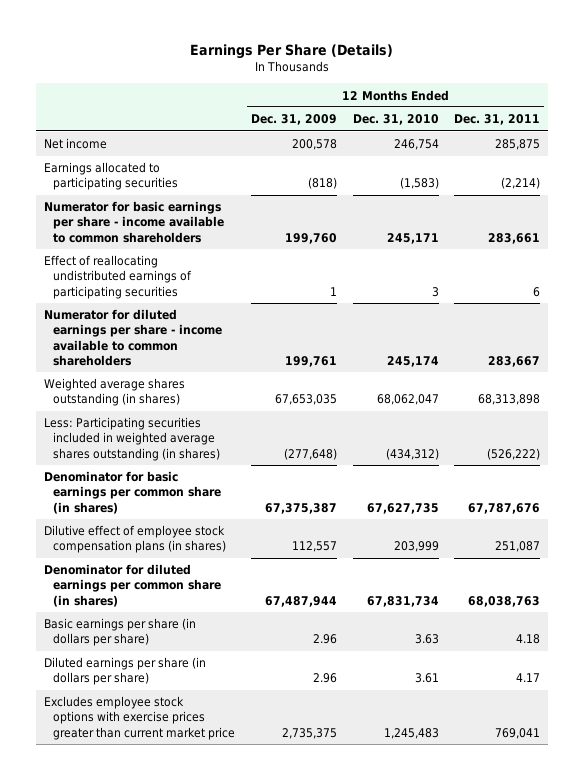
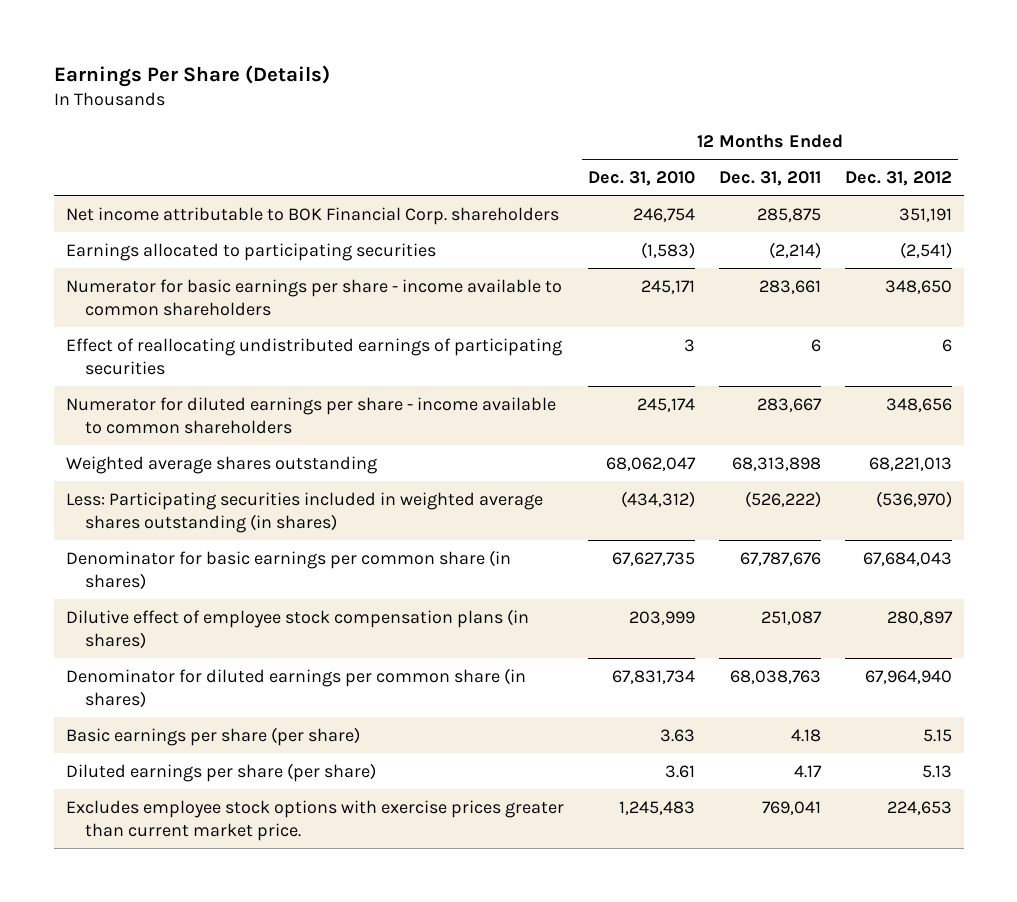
[251,114,338,126] Dec. 31, 2009 -> none
none -> [844,170,952,186] Dec. 31, 2012
[43,138,107,150] Net income -> [65,206,559,225] Net income attributable to BOK Financial Corp. shareholders
[43,378,185,407] Weighted average shares outstanding (in shares) -> [65,455,377,474] Weighted average shares outstanding
[43,618,196,647] Basic earnings per share (in dollars per share) -> [65,726,360,746] Basic earnings per share (per share)
[43,657,206,686] Diluted earnings per share (in dollars per share) -> [65,762,376,782] Diluted earnings per share (per share)
[43,696,236,740] Excludes employee stock options with exercise prices greater than current market price -> [65,799,564,841] Excludes employee stock options with exercise prices greater than current market price.

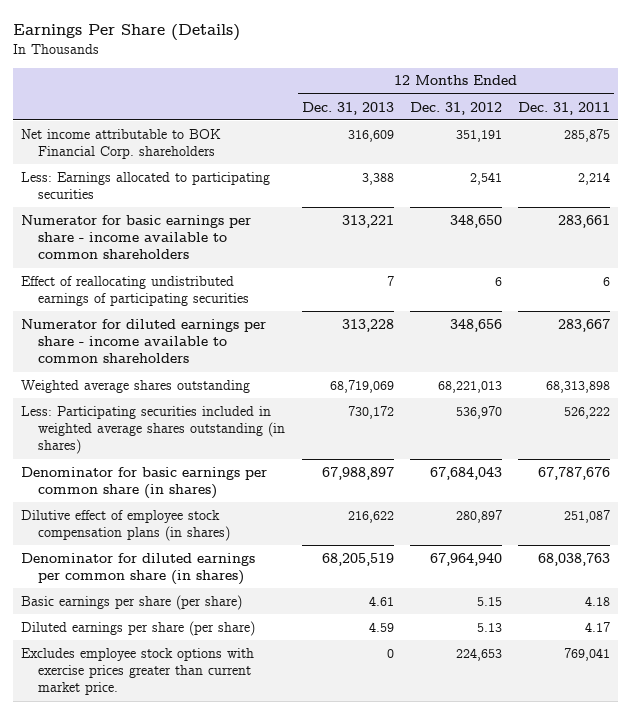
[587,170,695,186] Dec. 31, 2010 -> none
none -> [301,101,394,115] Dec. 31, 2013
[65,242,436,261] Earnings allocated to participating securities -> [21,171,271,200] Less: Earnings allocated to participating securities
[768,241,821,259] (2,214) -> [578,171,611,185] 2,214
[899,241,952,259] (2,541) -> [469,171,502,185] 2,541
[744,490,821,508] (526,222) -> [564,406,611,419] 526,222
[875,490,952,508] (536,970) -> [455,405,502,419] 536,970

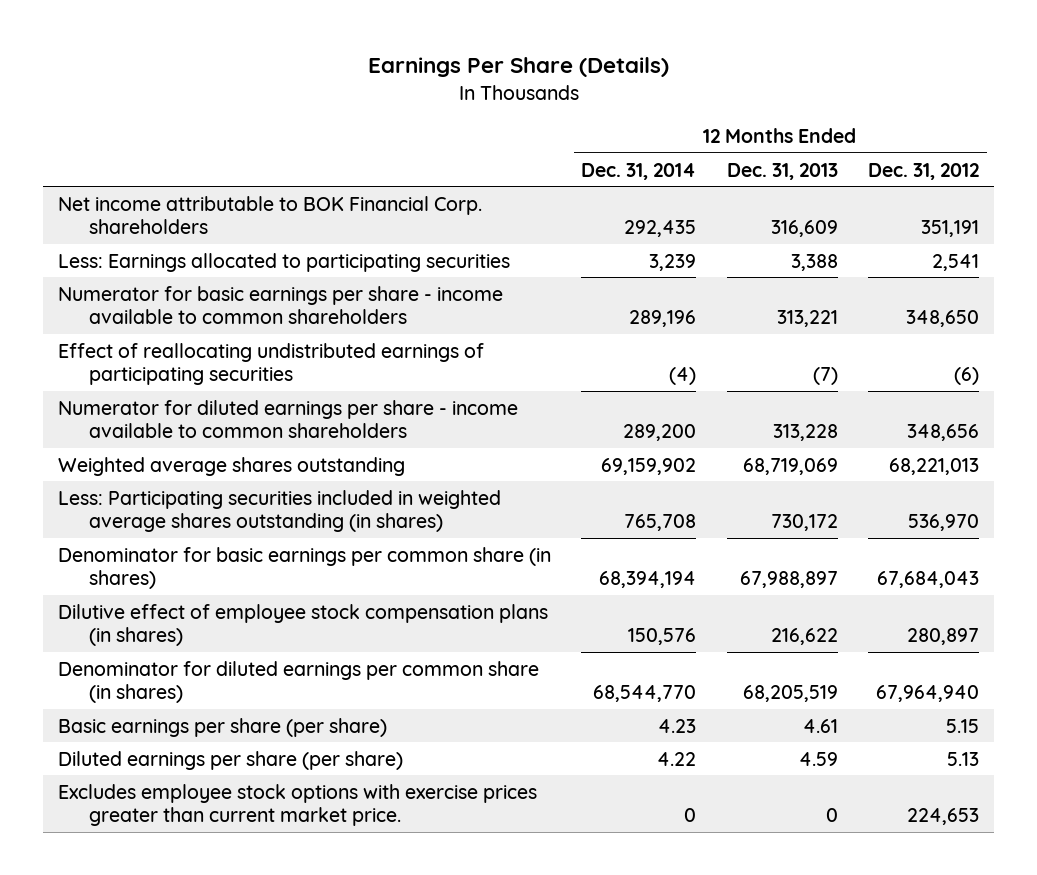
[518,101,611,115] Dec. 31, 2011 -> none
none -> [581,162,697,180] Dec. 31, 2014
[386,275,394,286] 7 -> [812,367,838,386] (7)
[494,276,502,286] 6 -> [954,367,980,386] (6)

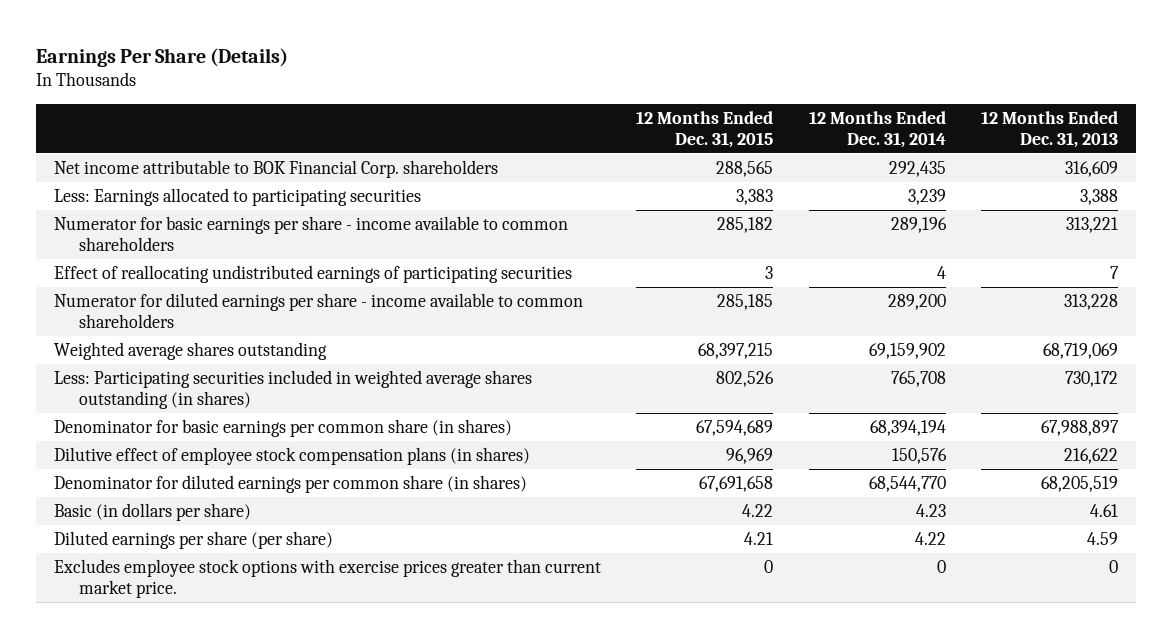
[868,162,980,180] Dec. 31, 2012 -> none
none -> [636,110,774,148] 12 Months Ended Dec. 31, 2015
[669,367,697,386] (4) -> [936,266,946,280] 4
[812,367,838,386] (7) -> [1110,266,1120,280] 7
[58,717,388,737] Basic earnings per share (per share) -> [53,503,251,522] Basic (in dollars per share)

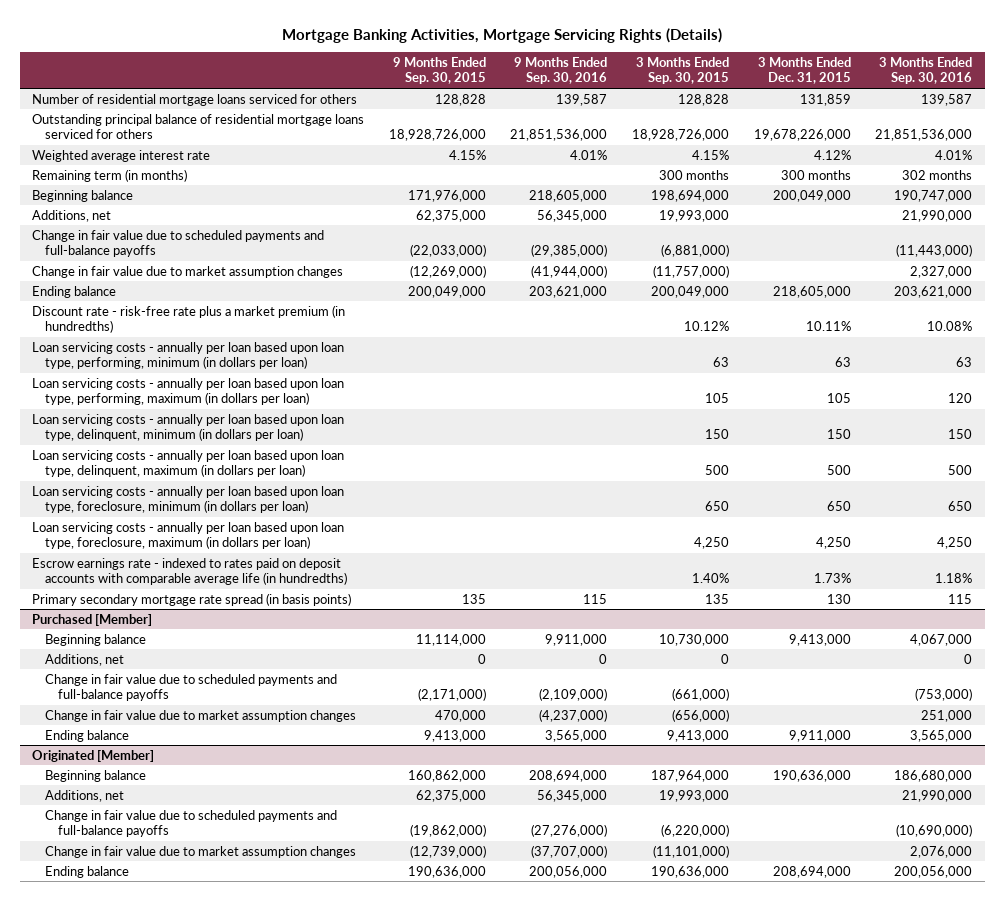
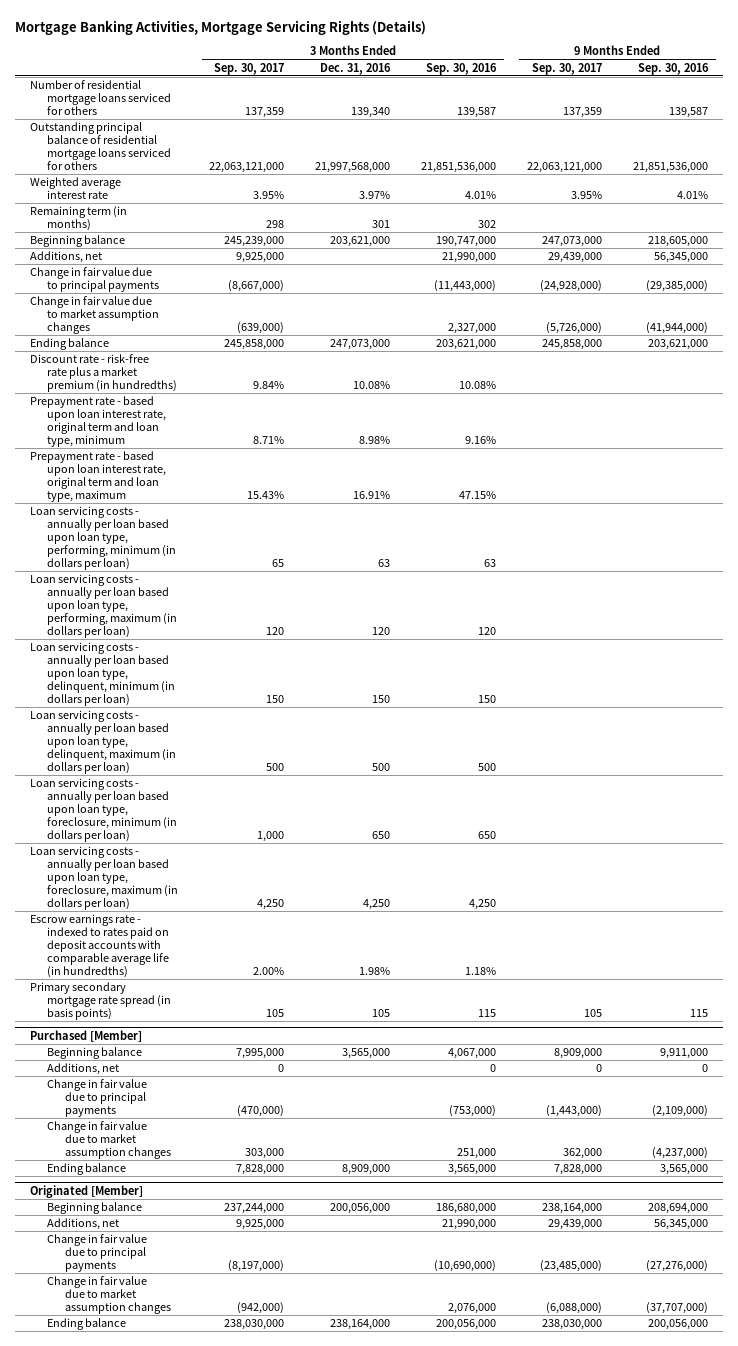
[392,57,486,85] 9 Months Ended Sep. 30, 2015 -> none
[635,57,729,85] 3 Months Ended Sep. 30, 2015 -> none
[757,57,851,85] 3 Months Ended Dec. 31, 2015 -> none
none -> [214,62,285,75] Sep. 30, 2017
none -> [320,62,392,75] Dec. 31, 2016
none -> [532,62,603,75] Sep. 30, 2017
[902,169,973,180] 302 months -> [478,220,497,229] 302
[31,229,324,258] Change in fair value due to scheduled payments and full-balance payoffs -> [30,267,160,293] Change in fair value due to principal payments
none -> [30,396,167,448] Prepayment rate - based upon loan interest rate, original term and loan type, minimum
none -> [30,451,167,503] Prepayment rate - based upon loan interest rate, original term and loan type, maximum
[45,673,338,702] Change in fair value due to scheduled payments and full-balance payoffs -> [47,1079,148,1118] Change in fair value due to principal payments
[45,809,338,838] Change in fair value due to scheduled payments and full-balance payoffs -> [47,1234,148,1273] Change in fair value due to principal payments

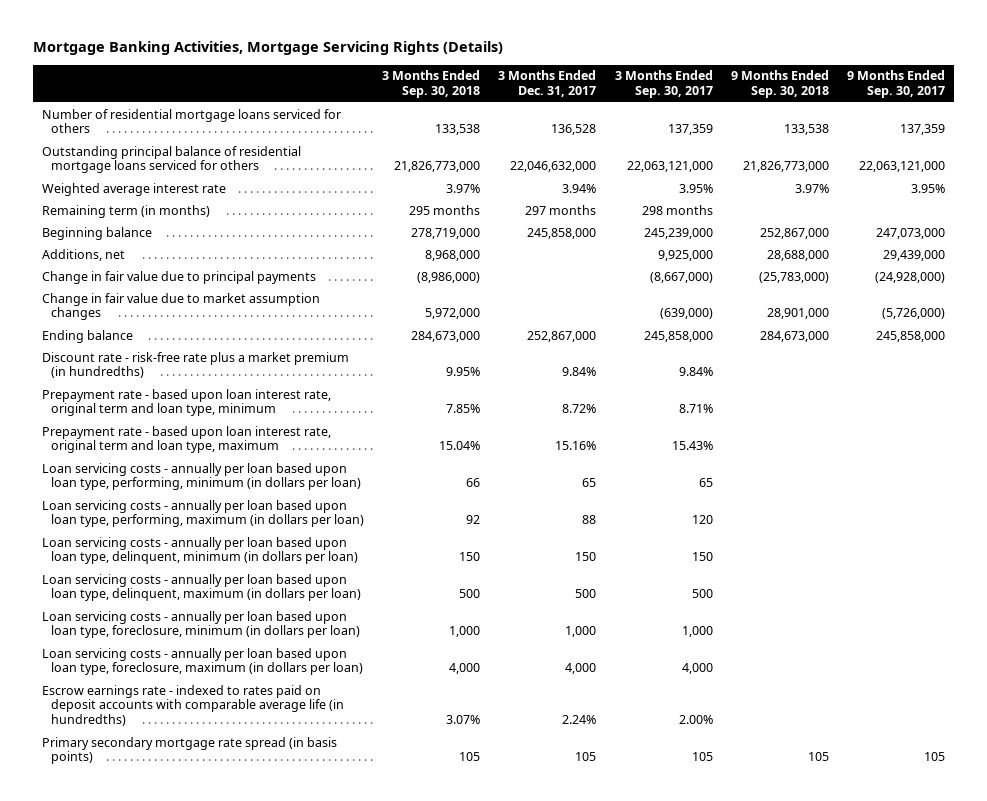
[320,62,392,75] Dec. 31, 2016 -> none
[426,62,498,75] Sep. 30, 2016 -> none
[637,62,709,75] Sep. 30, 2016 -> none
none -> [382,70,481,98] 3 Months Ended Sep. 30, 2018
none -> [498,70,597,97] 3 Months Ended Dec. 31, 2017
none -> [731,70,830,98] 9 Months Ended Sep. 30, 2018
[266,220,285,229] 298 -> [641,204,713,215] 298 months
[257,899,285,911] 4,250 -> [681,663,713,675] 4,000
[30,1029,143,1042] Purchased [Member] -> none
[47,1047,143,1060] Beginning balance -> none
[47,1063,120,1076] Additions, net -> none
[47,1079,148,1118] Change in fair value due to principal payments -> none
[47,1121,171,1160] Change in fair value due to market assumption changes -> none
[47,1163,127,1176] Ending balance -> none
[30,1184,144,1198] Originated [Member] -> none
[47,1202,143,1215] Beginning balance -> none
[47,1218,120,1231] Additions, net -> none
[47,1234,148,1273] Change in fair value due to principal payments -> none
[47,1276,171,1315] Change in fair value due to market assumption changes -> none
[47,1318,127,1331] Ending balance -> none

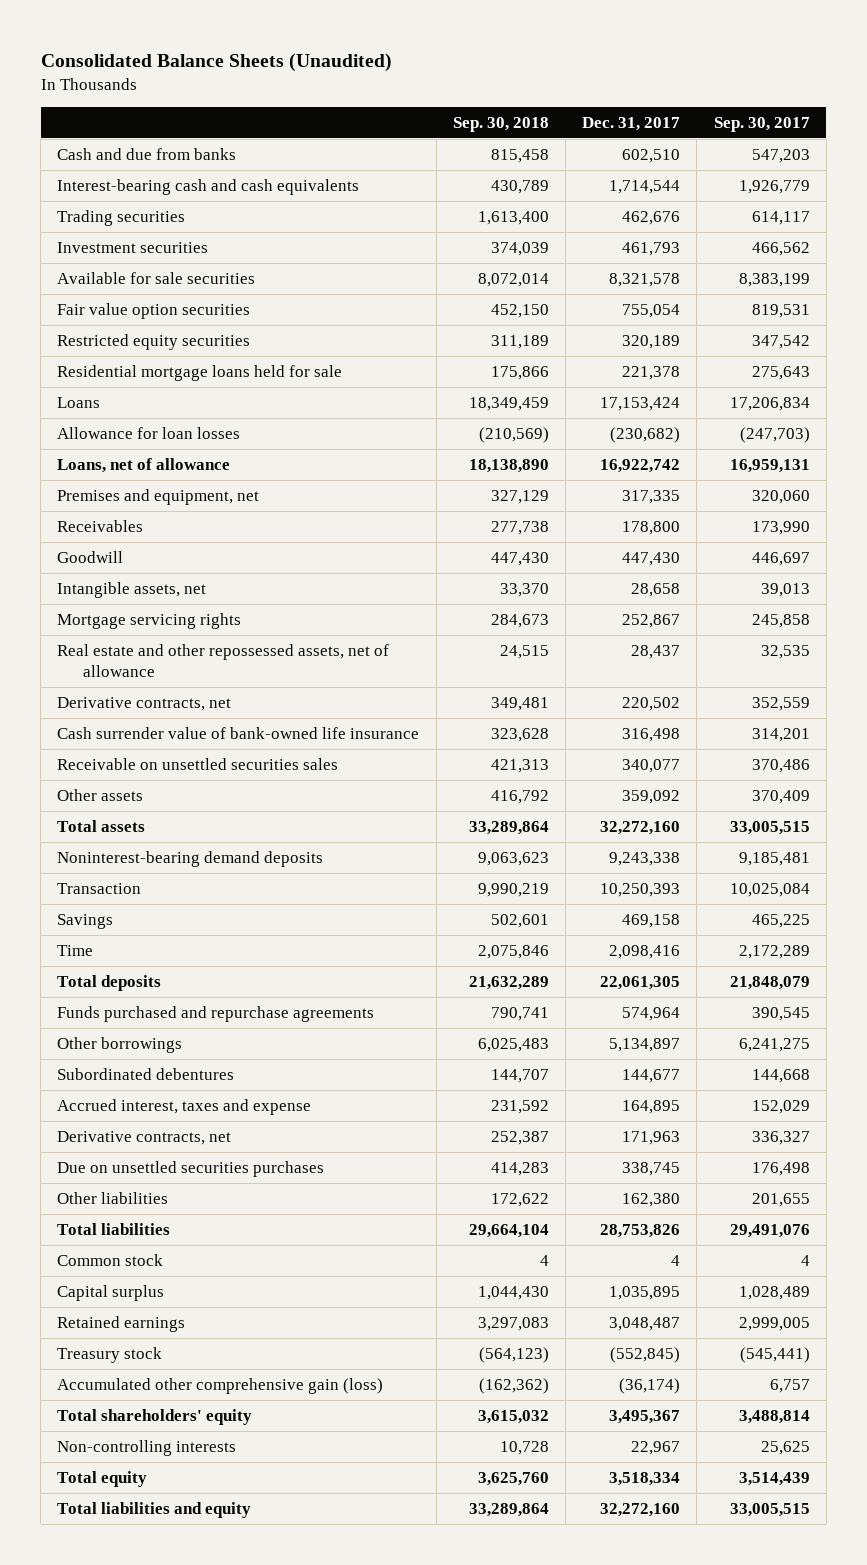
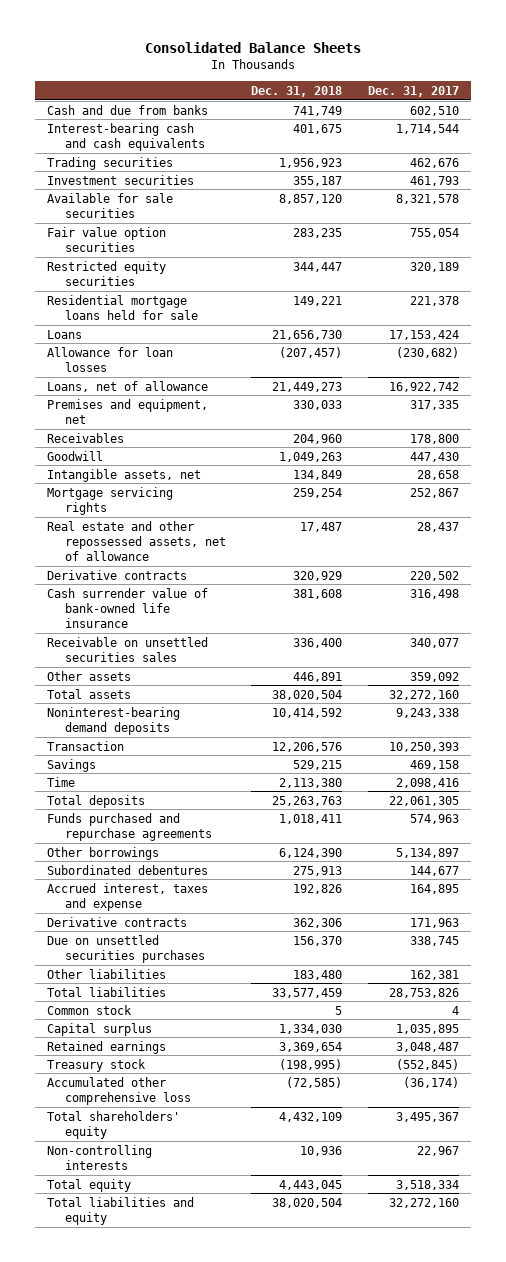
[40,53,392,73] Consolidated Balance Sheets (Unaudited) -> [145,42,362,54] Consolidated Balance Sheets
[452,116,549,132] Sep. 30, 2018 -> none
[713,116,810,132] Sep. 30, 2017 -> none
none -> [251,85,343,97] Dec. 31, 2018
[57,696,232,711] Derivative contracts, net -> [47,569,188,580] Derivative contracts
[622,1006,681,1021] 574,964 -> [409,813,459,824] 574,963
[57,1130,232,1145] Derivative contracts, net -> [47,916,188,927] Derivative contracts
[622,1192,681,1207] 162,380 -> [409,969,459,980] 162,381
[57,1377,384,1394] Accumulated other comprehensive gain (loss) -> [47,1076,192,1105] Accumulated other comprehensive loss

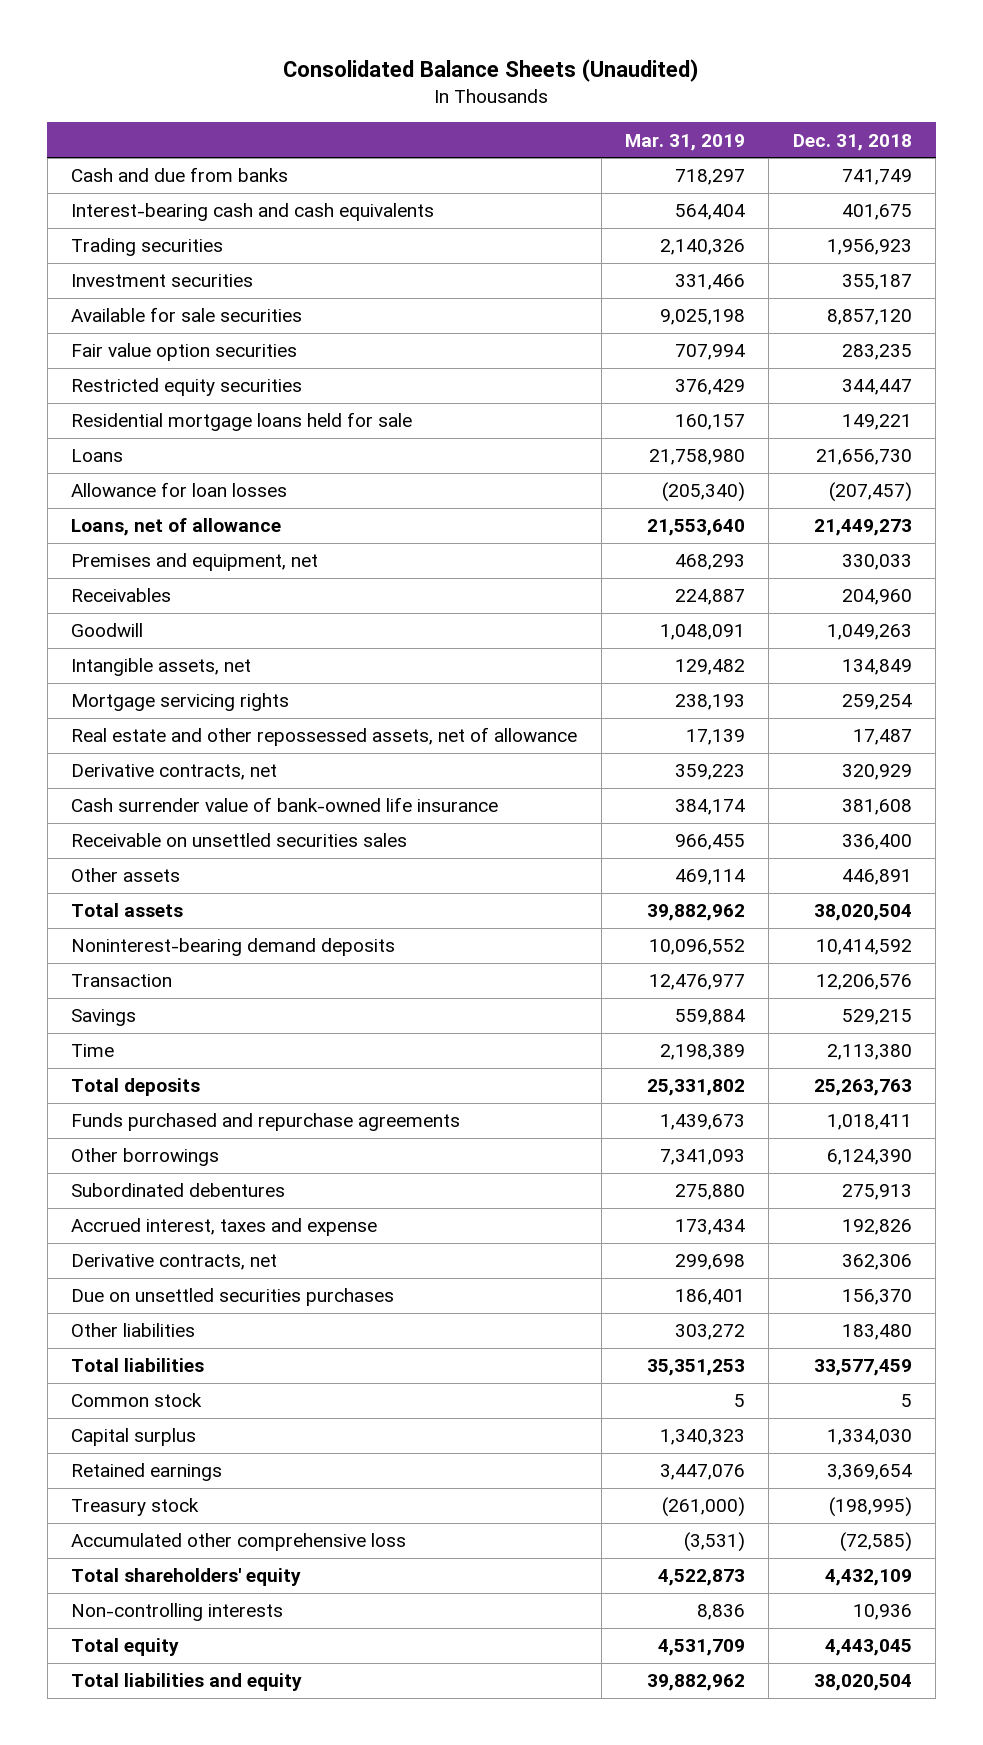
[145,42,362,54] Consolidated Balance Sheets -> [283,59,700,83] Consolidated Balance Sheets (Unaudited)
[367,85,459,97] Dec. 31, 2017 -> none
none -> [624,133,745,151] Mar. 31, 2019
[47,569,188,580] Derivative contracts -> [71,764,278,781] Derivative contracts, net
[47,916,188,927] Derivative contracts -> [71,1254,278,1271] Derivative contracts, net

